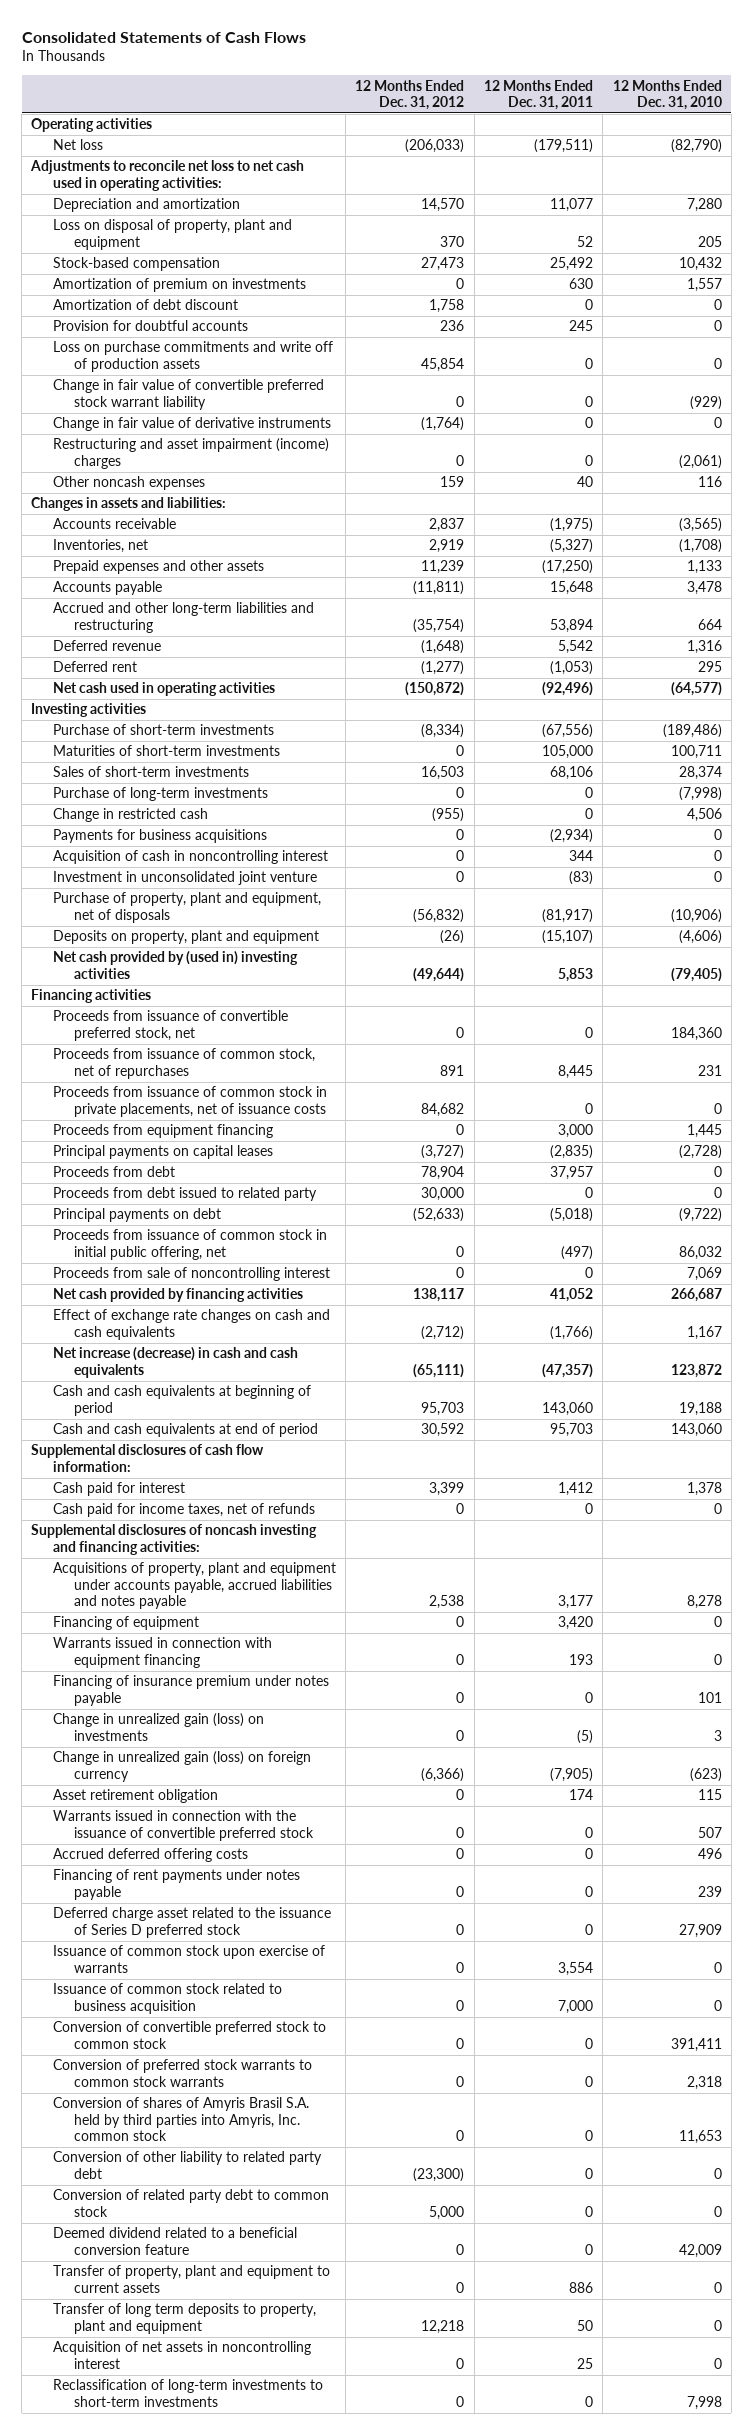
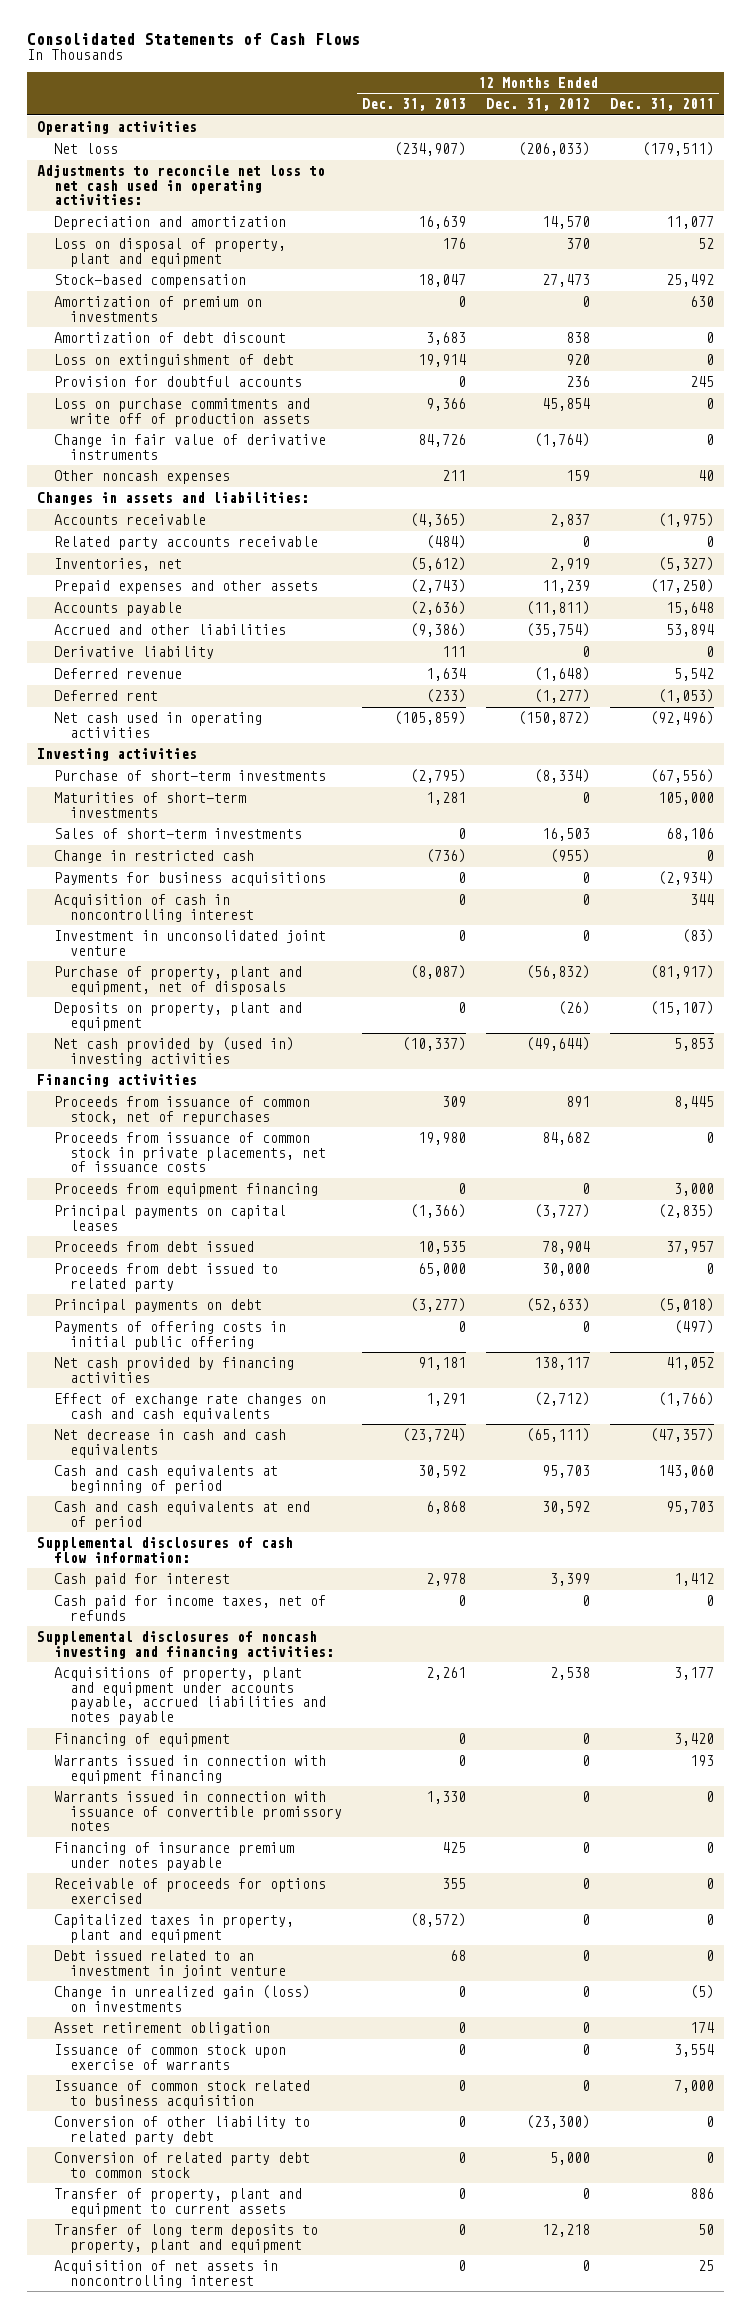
[612,79,722,111] 12 Months Ended Dec. 31, 2010 -> none
none -> [362,98,467,112] Dec. 31, 2013
[429,299,465,314] 1,758 -> [565,332,590,344] 838
none -> [53,354,294,368] Loss on extinguishment of debt
[52,379,324,410] Change in fair value of convertible preferred stock warrant liability -> none
[52,438,329,469] Restructuring and asset impairment (income) charges -> none
none -> [53,536,318,551] Related party accounts receivable
[52,602,314,633] Accrued and other long-term liabilities and restructuring -> [53,624,286,636] Accrued and other liabilities
none -> [53,646,214,660] Derivative liability
[52,787,268,802] Purchase of long-term investments -> none
[52,1010,288,1041] Proceeds from issuance of convertible preferred stock, net -> none
[52,1166,175,1178] Proceeds from debt -> [53,1241,254,1253] Proceeds from debt issued
[52,1267,330,1282] Proceeds from sale of noncontrolling interest -> none
[52,1229,327,1260] Proceeds from issuance of common stock in initial public offering, net -> [53,1321,286,1350] Payments of offering costs in initial public offering
[52,1347,298,1378] Net increase (decrease) in cash and cash equivalents -> [53,1429,286,1458] Net decrease in cash and cash equivalents
none -> [53,1791,343,1832] Warrants issued in connection with issuance of convertible promissory notes
none -> [53,1878,326,1904] Receivable of proceeds for options exercised
none -> [53,1914,294,1943] Capitalized taxes in property, plant and equipment
none -> [53,1950,287,1978] Debt issued related to an investment in joint venture
[52,1751,311,1782] Change in unrealized gain (loss) on foreign currency -> none
[52,1810,314,1841] Warrants issued in connection with the issuance of convertible preferred stock -> none
[52,1848,248,1863] Accrued deferred offering costs -> none
[52,1869,300,1900] Financing of rent payments under notes payable -> none
[52,1907,331,1938] Deferred charge asset related to the issuance of Series D preferred stock -> none
[52,2021,326,2049] Conversion of convertible preferred stock to common stock -> none
[52,2059,312,2087] Conversion of preferred stock warrants to common stock warrants -> none
[52,2097,309,2142] Conversion of shares of Amyris Brasil S.A. held by third parties into Amyris, Inc. common stock -> none
[52,2227,297,2255] Deemed dividend related to a beneficial conversion feature -> none
[52,2379,323,2407] Reclassification of long-term investments to short-term investments -> none

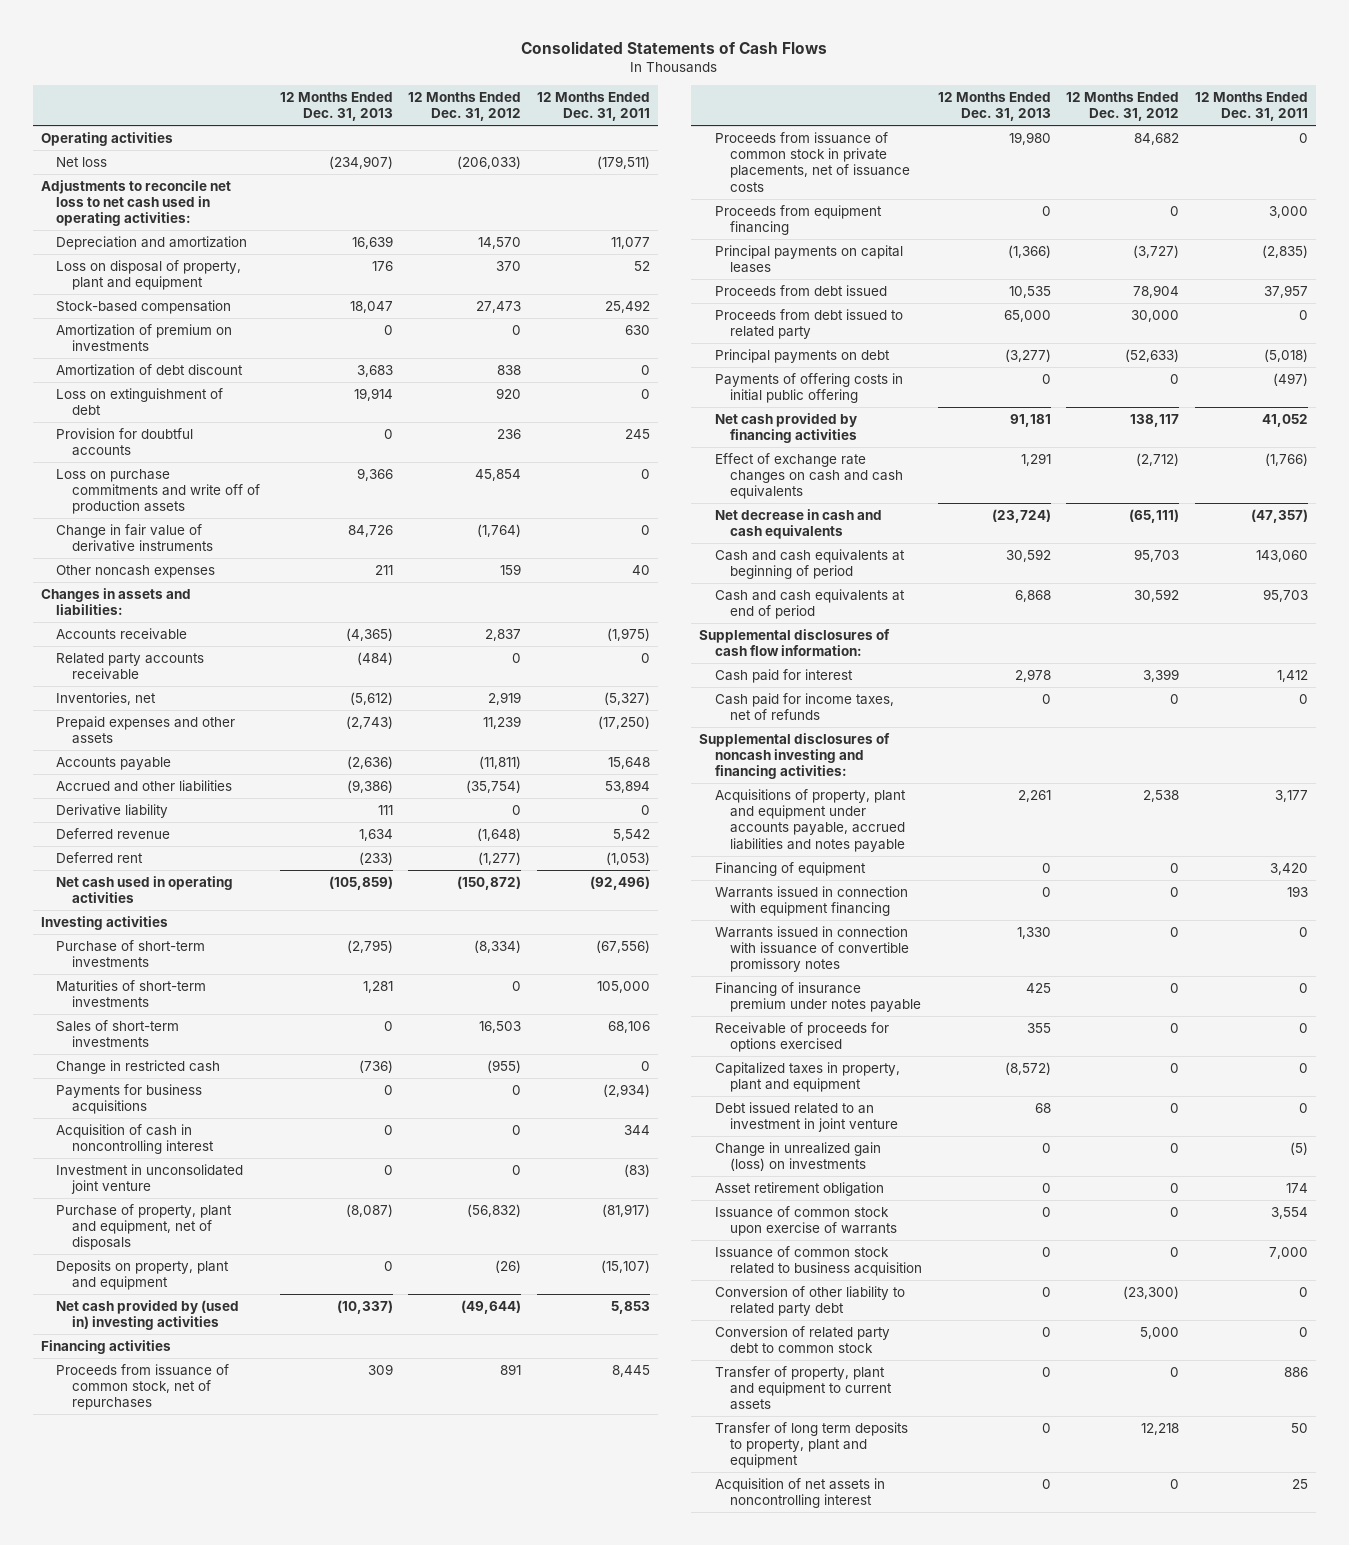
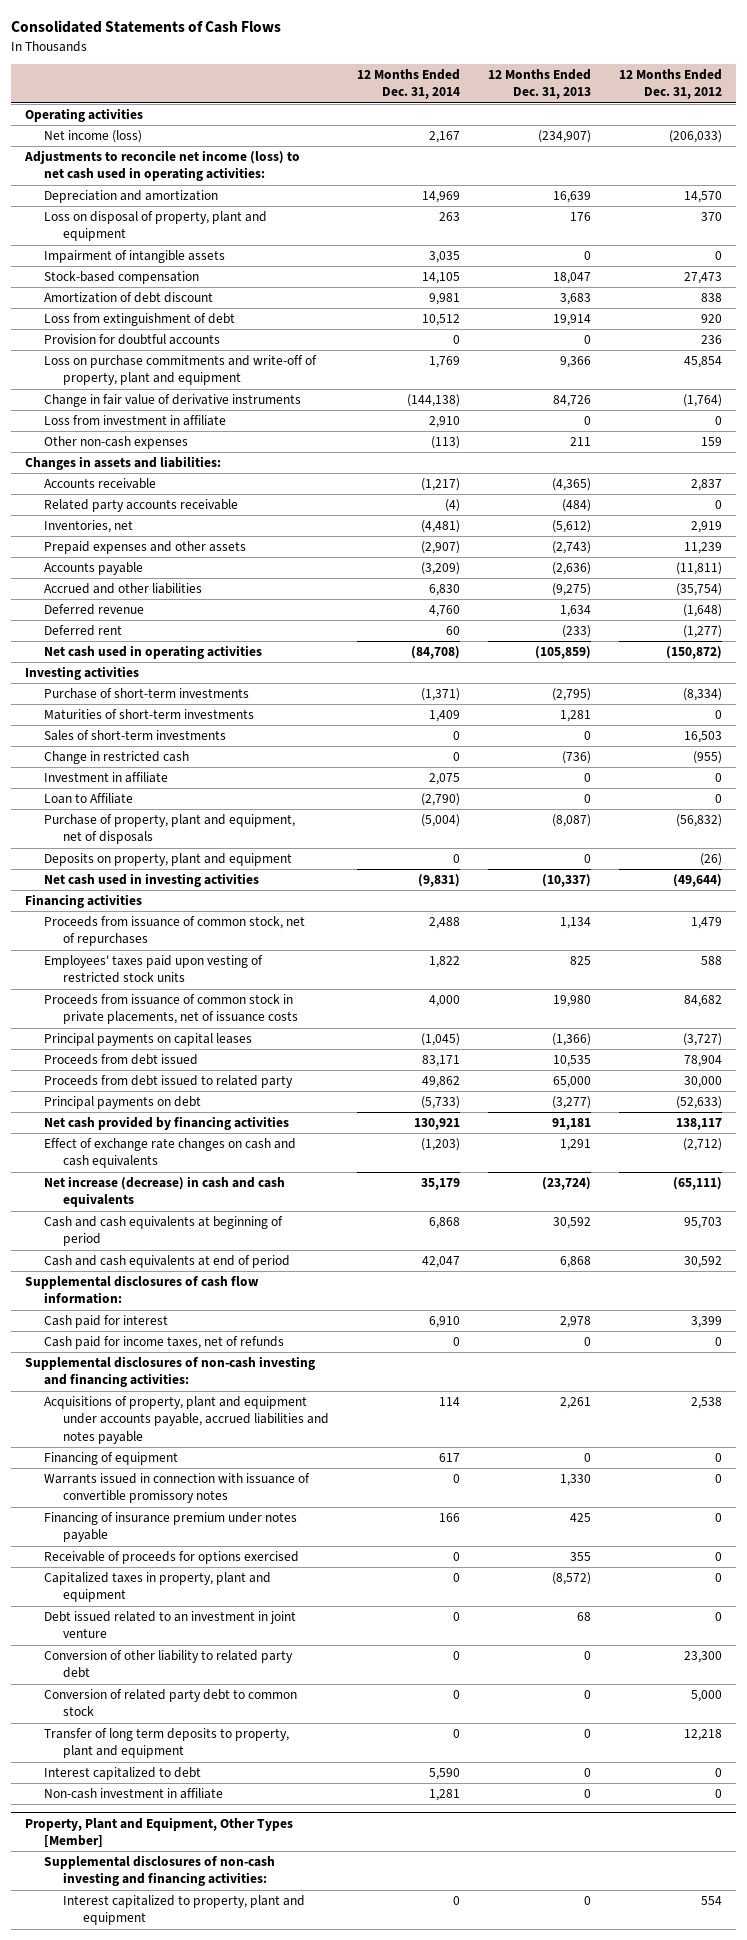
[536,92,650,122] 12 Months Ended Dec. 31, 2011 -> none
none -> [357,69,461,100] 12 Months Ended Dec. 31, 2014
[56,156,108,167] Net loss -> [44,130,143,144] Net income (loss)
[40,179,231,227] Adjustments to reconcile net loss to net cash used in operating activities: -> [24,150,301,182] Adjustments to reconcile net income (loss) to net cash used in operating activities:
none -> [44,250,226,264] Impairment of intangible assets
[56,323,233,352] Amortization of premium on investments -> none
[56,387,224,416] Loss on extinguishment of debt -> [44,313,236,327] Loss from extinguishment of debt
[56,468,261,515] Loss on purchase commitments and write off of production assets -> [44,355,318,386] Loss on purchase commitments and write-off of property, plant and equipment
none -> [44,415,227,427] Loss from investment in affiliate
[56,564,216,578] Other noncash expenses -> [44,436,189,450] Other non-cash expenses
[56,803,169,818] Derivative liability -> none
[346,779,393,793] (9,386) -> [551,583,591,597] (9,275)
[56,1083,203,1115] Payments for business acquisitions -> none
[56,1123,215,1155] Acquisition of cash in noncontrolling interest -> none
[56,1163,244,1195] Investment in unconsolidated joint venture -> [44,772,169,784] Investment in affiliate
none -> [44,793,134,805] Loan to Affiliate
[56,1299,240,1331] Net cash provided by (used in) investing activities -> [44,873,260,888] Net cash used in investing activities
[367,1363,393,1375] 309 -> [559,917,591,930] 1,134
[500,1363,522,1375] 891 -> [690,917,722,930] 1,479
none -> [44,955,264,984] Employees' taxes paid upon vesting of restricted stock units
[714,204,882,236] Proceeds from equipment financing -> none
[714,372,903,404] Payments of offering costs in initial public offering -> none
[714,508,882,540] Net decrease in cash and cash equivalents -> [44,1176,286,1208] Net increase (decrease) in cash and cash equivalents
[698,732,890,780] Supplemental disclosures of noncash investing and financing activities: -> [25,1356,316,1388] Supplemental disclosures of non-cash investing and financing activities:
[714,885,908,917] Warrants issued in connection with equipment financing -> none
[714,1141,881,1172] Change in unrealized gain (loss) on investments -> none
[714,1181,884,1196] Asset retirement obligation -> none
[714,1205,898,1237] Issuance of common stock upon exercise of warrants -> none
[714,1245,923,1277] Issuance of common stock related to business acquisition -> none
[1123,1285,1180,1299] (23,300) -> [683,1651,722,1664] 23,300
[714,1365,893,1411] Transfer of property, plant and equipment to current assets -> none
[714,1477,885,1509] Acquisition of net assets in noncontrolling interest -> none
none -> [44,1767,202,1781] Interest capitalized to debt
none -> [44,1788,224,1800] Non-cash investment in affiliate
none -> [25,1816,294,1849] Property, Plant and Equipment, Other Types [Member]
none -> [44,1855,276,1887] Supplemental disclosures of non-cash investing and financing activities:
none -> [63,1895,306,1926] Interest capitalized to property, plant and equipment

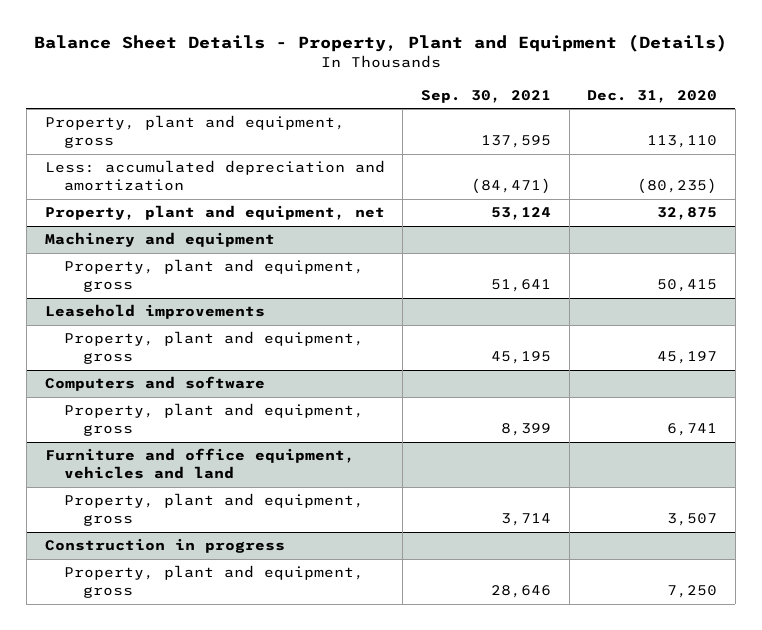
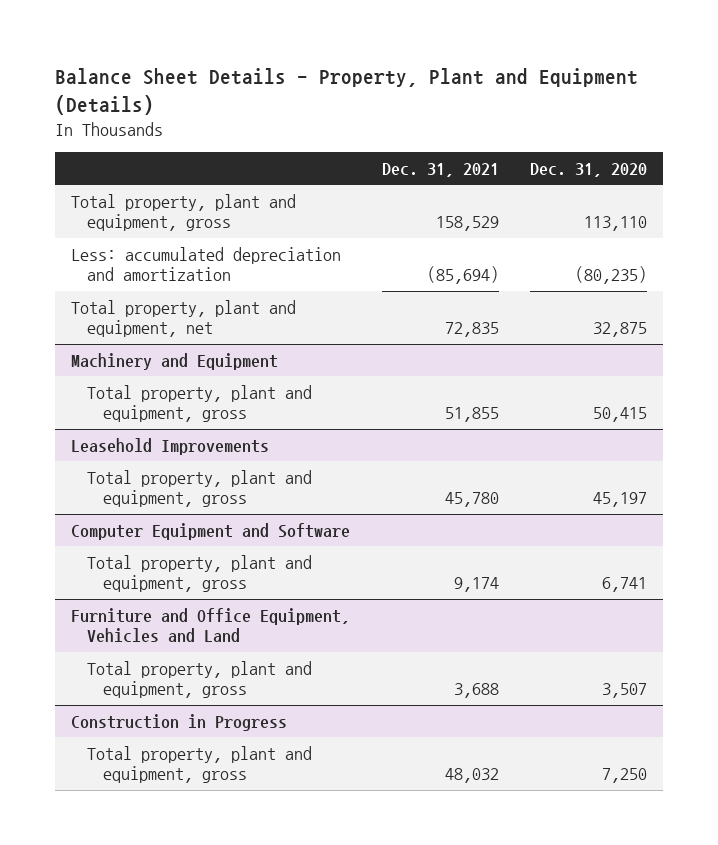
[420,89,551,103] Sep. 30, 2021 -> none
none -> [381,163,499,178] Dec. 31, 2021
[44,115,345,149] Property, plant and equipment, gross -> [71,193,297,232] Total property, plant and equipment, gross
[44,205,385,221] Property, plant and equipment, net -> [71,299,297,338] Total property, plant and equipment, net
[44,232,275,248] Machinery and equipment -> [71,352,279,370] Machinery and Equipment
[63,259,364,293] Property, plant and equipment, gross -> [87,384,313,423] Total property, plant and equipment, gross
[44,304,265,320] Leasehold improvements -> [71,437,270,455] Leasehold Improvements
[63,331,364,365] Property, plant and equipment, gross -> [87,469,313,508] Total property, plant and equipment, gross
[44,376,265,392] Computers and software -> [71,522,351,540] Computer Equipment and Software
[63,403,364,437] Property, plant and equipment, gross -> [87,554,313,593] Total property, plant and equipment, gross
[44,448,355,480] Furniture and office equipment, vehicles and land -> [71,607,351,644] Furniture and Office Equipment, Vehicles and Land
[63,493,364,527] Property, plant and equipment, gross -> [87,660,313,699] Total property, plant and equipment, gross
[44,538,285,554] Construction in progress -> [71,713,288,731] Construction in Progress
[63,565,364,599] Property, plant and equipment, gross -> [87,745,313,784] Total property, plant and equipment, gross

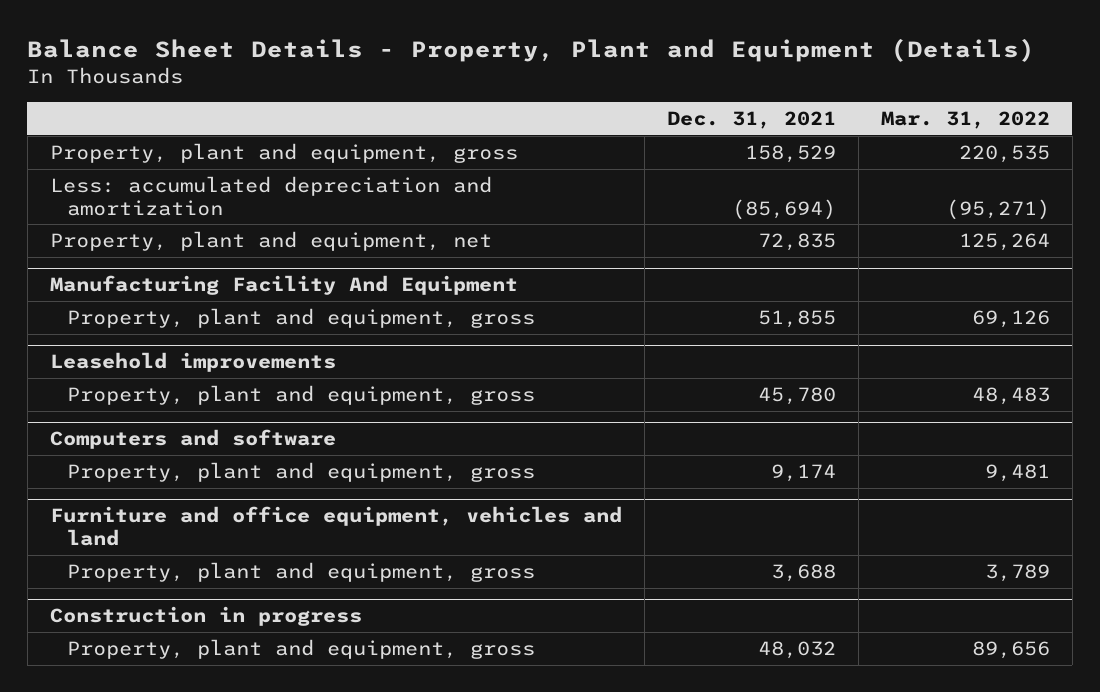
[529,163,647,178] Dec. 31, 2020 -> none
none -> [880,110,1050,129] Mar. 31, 2022
[71,193,297,232] Total property, plant and equipment, gross -> [49,143,518,164] Property, plant and equipment, gross
[71,352,279,370] Machinery and Equipment -> none
[71,299,297,338] Total property, plant and equipment, net -> [49,231,492,252] Property, plant and equipment, net
none -> [49,275,518,296] Manufacturing Facility And Equipment
[87,384,313,423] Total property, plant and equipment, gross -> [66,308,535,329] Property, plant and equipment, gross
[71,437,270,455] Leasehold Improvements -> [49,352,336,373] Leasehold improvements
[87,469,313,508] Total property, plant and equipment, gross -> [66,385,535,406] Property, plant and equipment, gross
[71,522,351,540] Computer Equipment and Software -> [49,429,336,450] Computers and software
[87,554,313,593] Total property, plant and equipment, gross -> [66,462,535,483] Property, plant and equipment, gross
[71,607,351,644] Furniture and Office Equipment, Vehicles and Land -> [49,506,622,546] Furniture and office equipment, vehicles and land
[87,660,313,699] Total property, plant and equipment, gross -> [66,562,535,583] Property, plant and equipment, gross
[71,713,288,731] Construction in Progress -> [49,606,362,627] Construction in progress
[87,745,313,784] Total property, plant and equipment, gross -> [66,639,535,660] Property, plant and equipment, gross

